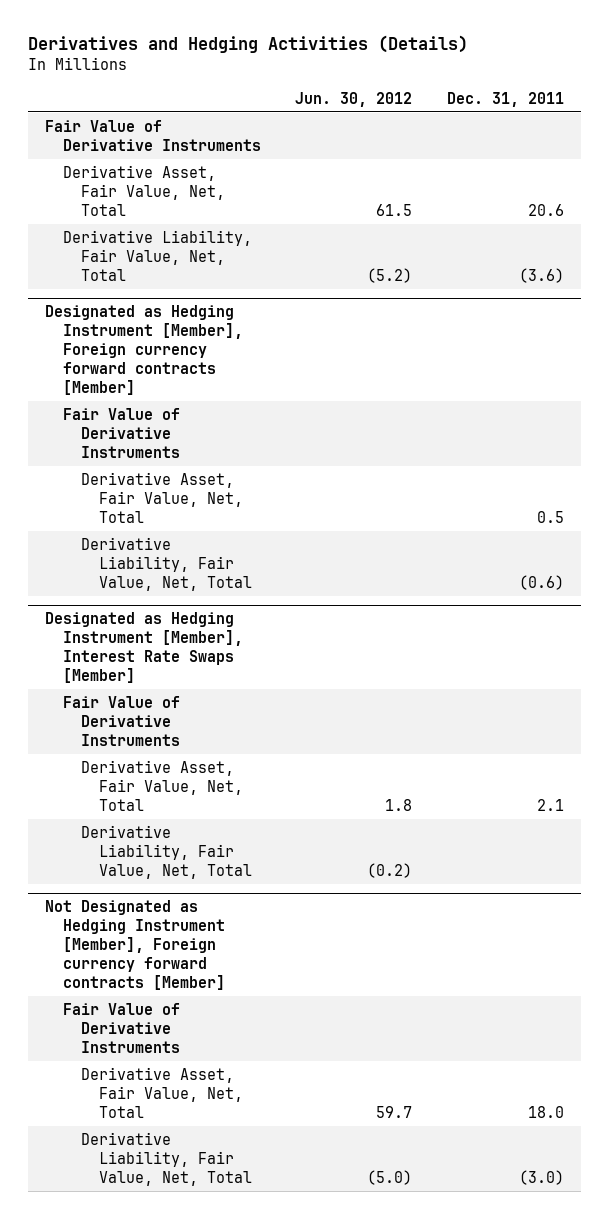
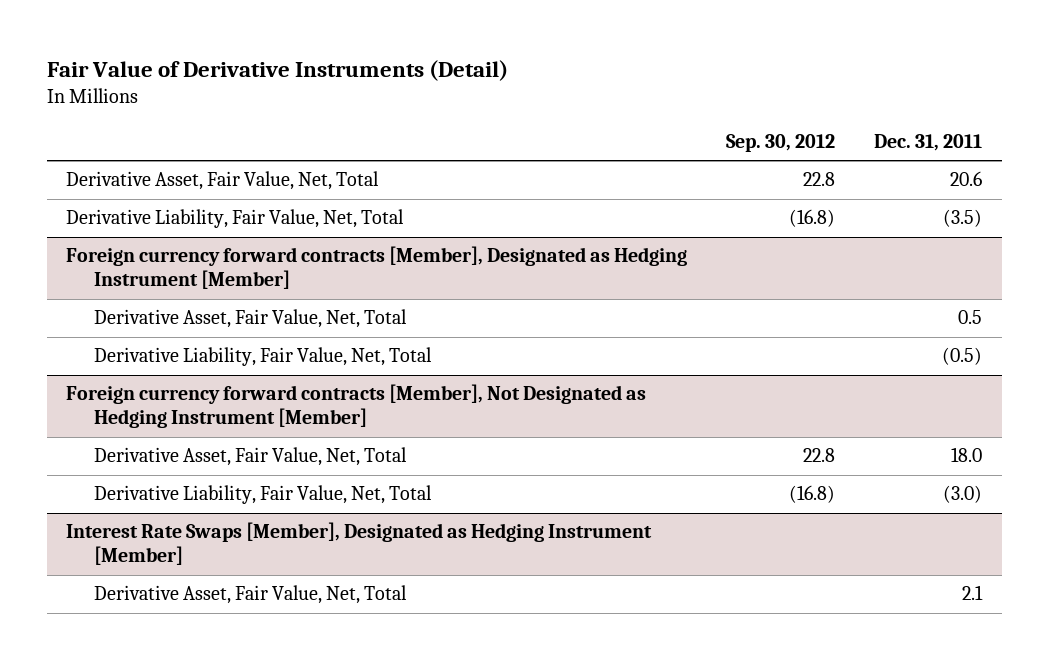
[27,35,468,54] Derivatives and Hedging Activities (Details) -> [46,59,508,81] Fair Value of Derivative Instruments (Detail)
[295,91,413,107] Jun. 30, 2012 -> none
none -> [726,133,836,152] Sep. 30, 2012
[44,120,261,151] Fair Value of Derivative Instruments -> none
[62,408,180,458] Fair Value of Derivative Instruments -> none
[518,267,564,283] (3.6) -> [943,209,983,228] (3.5)
[44,305,243,395] Designated as Hedging Instrument [Member], Foreign currency forward contracts [Member] -> [66,246,688,290] Foreign currency forward contracts [Member], Designated as Hedging Instrument [Member]
[44,612,243,683] Designated as Hedging Instrument [Member], Interest Rate Swaps [Member] -> none
[62,696,180,746] Fair Value of Derivative Instruments -> none
[80,760,244,811] Derivative Asset, Fair Value, Net, Total -> none
[80,825,253,879] Derivative Liability, Fair Value, Net, Total -> none
[62,1003,180,1053] Fair Value of Derivative Instruments -> none
[518,574,564,590] (0.6) -> [942,347,983,366] (0.5)
[44,900,225,990] Not Designated as Hedging Instrument [Member], Foreign currency forward contracts [Member] -> [66,384,647,429] Foreign currency forward contracts [Member], Not Designated as Hedging Instrument [Member]
none -> [66,522,653,566] Interest Rate Swaps [Member], Designated as Hedging Instrument [Member]
none -> [93,585,407,605] Derivative Asset, Fair Value, Net, Total

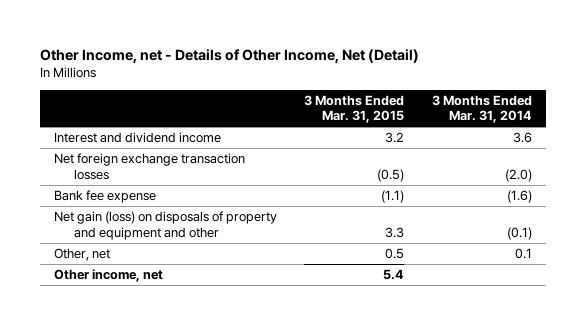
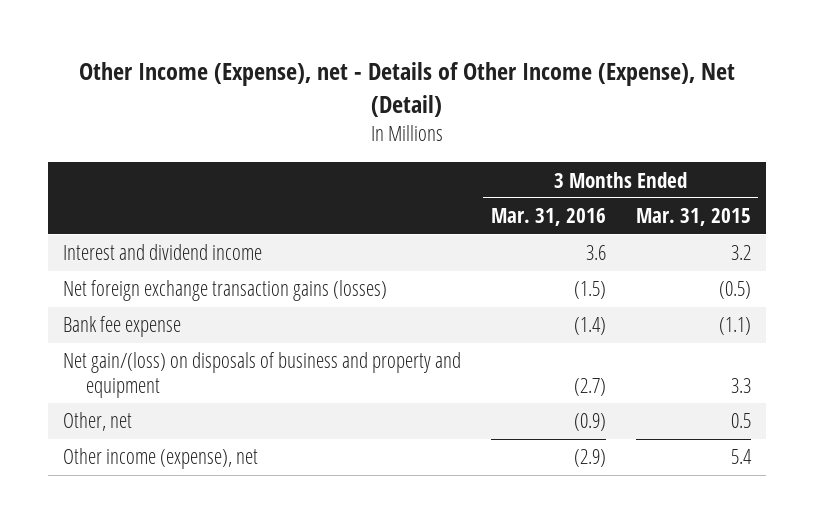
[40,48,420,63] Other Income, net - Details of Other Income, Net (Detail) -> [78,62,735,117] Other Income (Expense), net - Details of Other Income (Expense), Net (Detail)
[432,94,533,124] 3 Months Ended Mar. 31, 2014 -> none
none -> [490,208,606,227] Mar. 31, 2016
[53,152,245,180] Net foreign exchange transaction losses -> [62,280,387,302] Net foreign exchange transaction gains (losses)
[53,210,277,240] Net gain (loss) on disposals of property and equipment and other -> [62,352,461,398] Net gain/(loss) on disposals of business and property and equipment
[53,268,163,282] Other income, net -> [62,448,258,470] Other income (expense), net

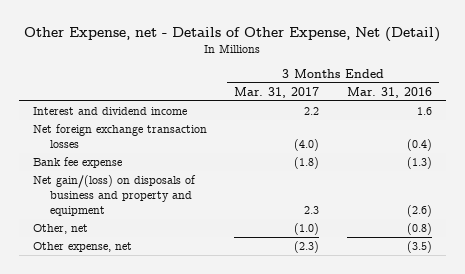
[78,62,735,117] Other Income (Expense), net - Details of Other Income (Expense), Net (Detail) -> [24,27,441,43] Other Expense, net - Details of Other Expense, Net (Detail)
[635,208,751,227] Mar. 31, 2015 -> none
none -> [234,86,320,98] Mar. 31, 2017
[585,245,606,261] 3.6 -> [417,107,433,116] 1.6
[62,280,387,302] Net foreign exchange transaction gains (losses) -> [32,124,207,149] Net foreign exchange transaction losses
[573,281,606,300] (1.5) -> [407,139,433,152] (0.4)
[573,317,606,336] (1.4) -> [407,157,433,170] (1.3)
[573,377,606,396] (2.7) -> [407,205,433,218] (2.6)
[573,413,606,432] (0.9) -> [407,223,433,236] (0.8)
[62,448,258,470] Other income (expense), net -> [32,242,132,253] Other expense, net
[573,449,606,468] (2.9) -> [407,241,433,254] (3.5)

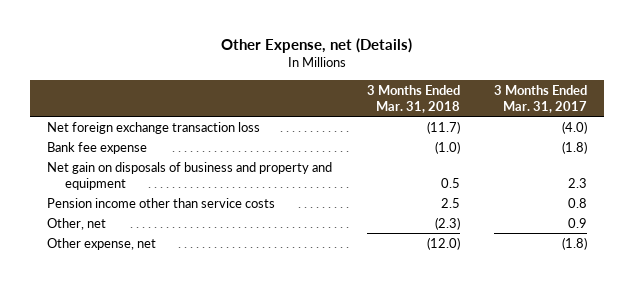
[24,27,441,43] Other Expense, net - Details of Other Expense, Net (Detail) -> [221,37,413,53] Other Expense, net (Details)
[347,86,433,98] Mar. 31, 2016 -> none
none -> [366,84,460,113] 3 Months Ended Mar. 31, 2018
[32,107,187,116] Interest and dividend income -> none
[32,124,207,149] Net foreign exchange transaction losses -> [47,121,261,134] Net foreign exchange transaction loss
[32,175,196,217] Net gain/(loss) on disposals of business and property and equipment -> [47,161,333,190] Net gain on disposals of business and property and equipment
none -> [47,197,276,208] Pension income other than service costs
[294,223,320,236] (1.0) -> [567,217,587,228] 0.9
[294,241,320,254] (2.3) -> [561,236,587,250] (1.8)

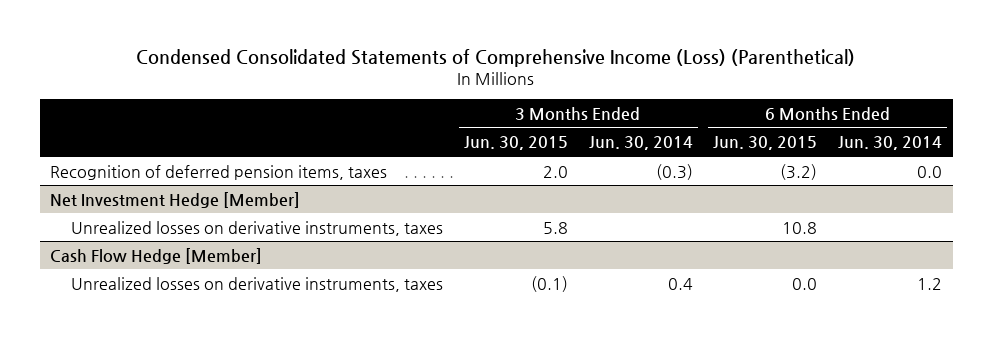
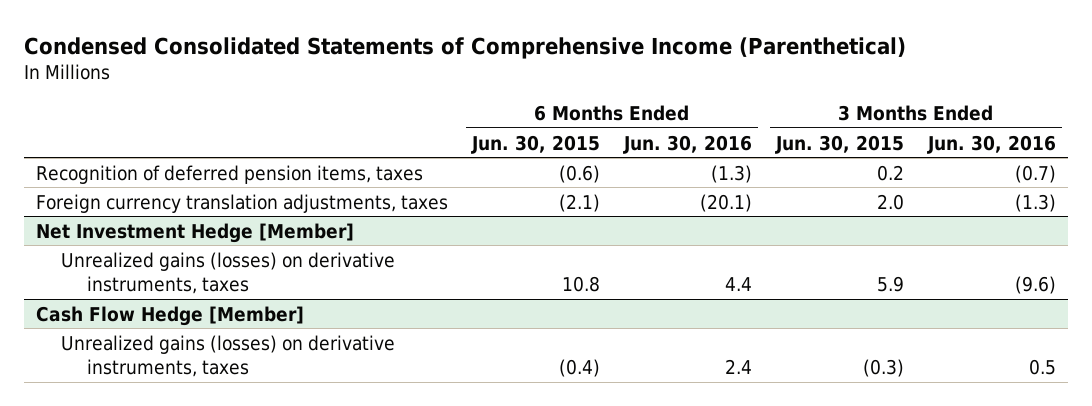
[136,49,856,68] Condensed Consolidated Statements of Comprehensive Income (Loss) (Parenthetical) -> [23,36,906,59] Condensed Consolidated Statements of Comprehensive Income (Parenthetical)
[588,136,693,151] Jun. 30, 2014 -> none
[838,136,943,151] Jun. 30, 2014 -> none
none -> [623,134,753,154] Jun. 30, 2016
none -> [927,134,1057,154] Jun. 30, 2016
[542,165,568,178] 2.0 -> [877,164,905,181] 0.2
[780,163,818,180] (3.2) -> [559,164,601,183] (0.6)
none -> [35,193,448,213] Foreign currency translation adjustments, taxes
[71,220,444,236] Unrealized losses on derivative instruments, taxes -> [61,251,396,295] Unrealized gains (losses) on derivative instruments, taxes
[542,221,568,234] 5.8 -> [877,276,905,293] 5.9
[71,276,444,292] Unrealized losses on derivative instruments, taxes -> [61,334,396,378] Unrealized gains (losses) on derivative instruments, taxes
[530,275,568,292] (0.1) -> [863,359,905,378] (0.3)
[792,277,818,290] 0.0 -> [559,359,601,378] (0.4)

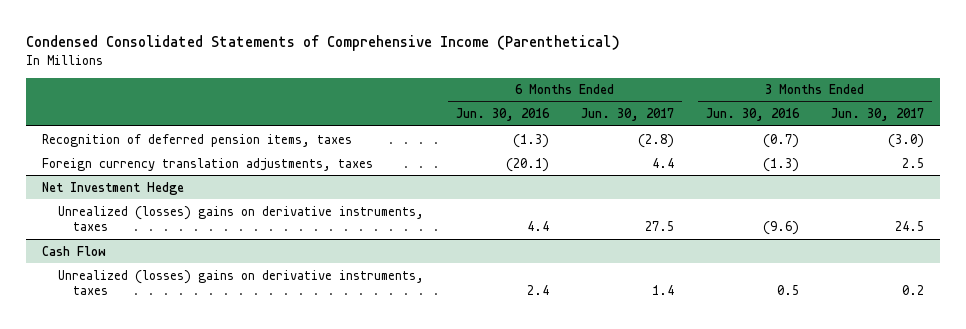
[471,134,601,154] Jun. 30, 2015 -> none
[775,134,905,154] Jun. 30, 2015 -> none
none -> [580,108,674,122] Jun. 30, 2017
none -> [830,108,924,122] Jun. 30, 2017
[35,222,354,243] Net Investment Hedge [Member] -> [42,181,185,195] Net Investment Hedge
[61,251,396,295] Unrealized gains (losses) on derivative instruments, taxes -> [57,205,424,232] Unrealized (losses) gains on derivative instruments, taxes
[35,305,304,326] Cash Flow Hedge [Member] -> [42,245,107,256] Cash Flow
[61,334,396,378] Unrealized gains (losses) on derivative instruments, taxes -> [57,269,424,296] Unrealized (losses) gains on derivative instruments, taxes

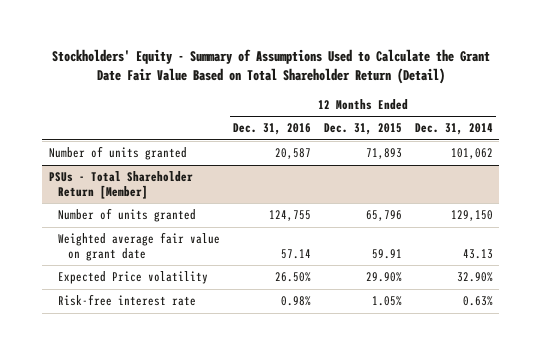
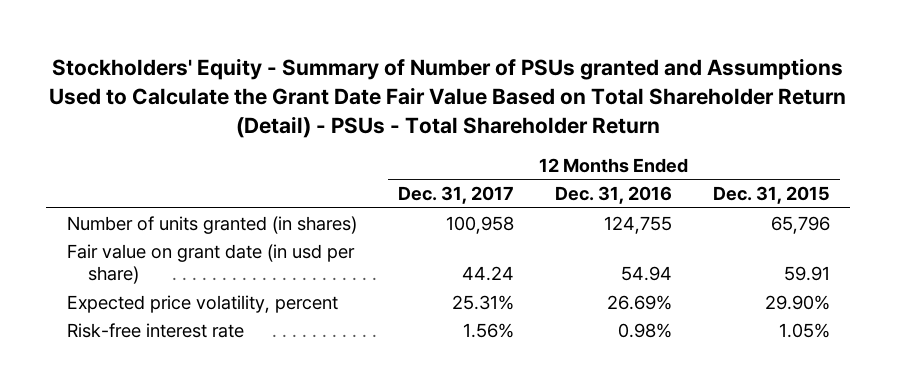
[51,49,490,85] Stockholders' Equity - Summary of Assumptions Used to Calculate the Grant Date Fair Value Based on Total Shareholder Return (Detail) -> [49,58,847,138] Stockholders' Equity - Summary of Number of PSUs granted and Assumptions Used to Calculate the Grant Date Fair Value Based on Total Shareholder Return (Detail) - PSUs - Total Shareholder Return
[414,123,493,136] Dec. 31, 2014 -> none
none -> [397,186,514,205] Dec. 31, 2017
[48,171,193,199] PSUs - Total Shareholder Return [Member] -> none
[58,208,197,223] Number of units granted -> none
[48,146,187,161] Number of units granted -> [66,215,357,234] Number of units granted (in shares)
[275,148,312,160] 20,587 -> [603,215,672,234] 124,755
[366,148,403,160] 71,893 -> [770,215,830,234] 65,796
[58,232,221,261] Weighted average fair value on grant date -> [66,243,355,285] Fair value on grant date (in usd per share)
[281,248,312,259] 57.14 -> [620,266,672,282] 54.94
[58,271,209,285] Expected Price volatility -> [66,294,338,313] Expected price volatility, percent
[275,272,312,283] 26.50% -> [606,294,672,310] 26.69%

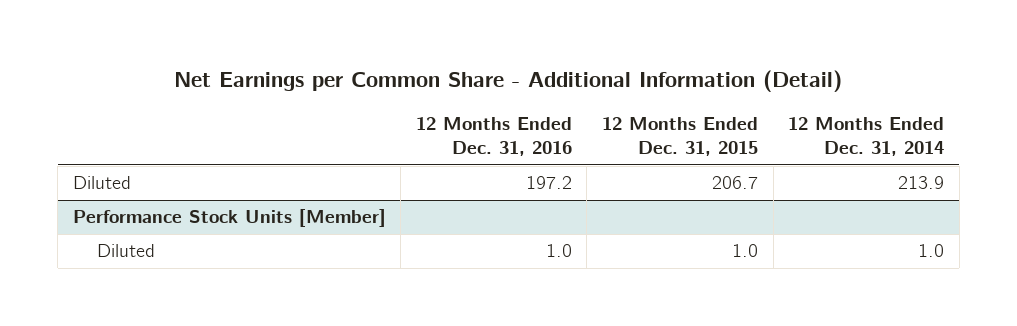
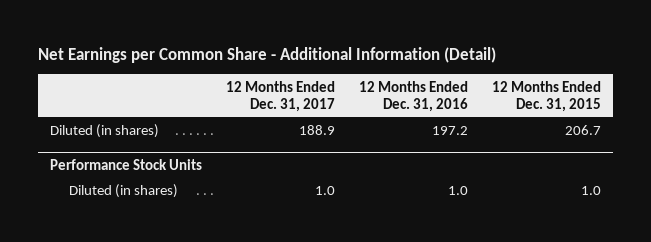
[788,116,945,157] 12 Months Ended Dec. 31, 2014 -> none
none -> [225,80,335,112] 12 Months Ended Dec. 31, 2017
[72,176,131,190] Diluted -> [49,124,159,139] Diluted (in shares)
[72,209,386,228] Performance Stock Units [Member] -> [49,158,202,170] Performance Stock Units
[96,244,155,258] Diluted -> [69,184,179,199] Diluted (in shares)

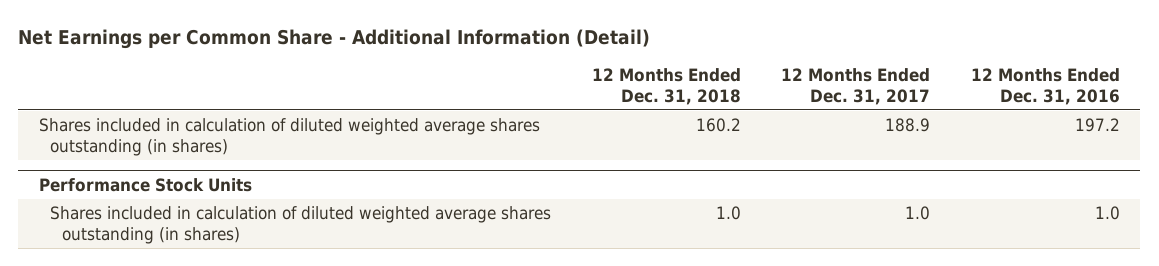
[491,80,601,112] 12 Months Ended Dec. 31, 2015 -> none
none -> [591,68,741,105] 12 Months Ended Dec. 31, 2018
[49,124,159,139] Diluted (in shares) -> [38,118,540,156] Shares included in calculation of diluted weighted average shares outstanding (in shares)
[69,184,179,199] Diluted (in shares) -> [50,206,552,244] Shares included in calculation of diluted weighted average shares outstanding (in shares)

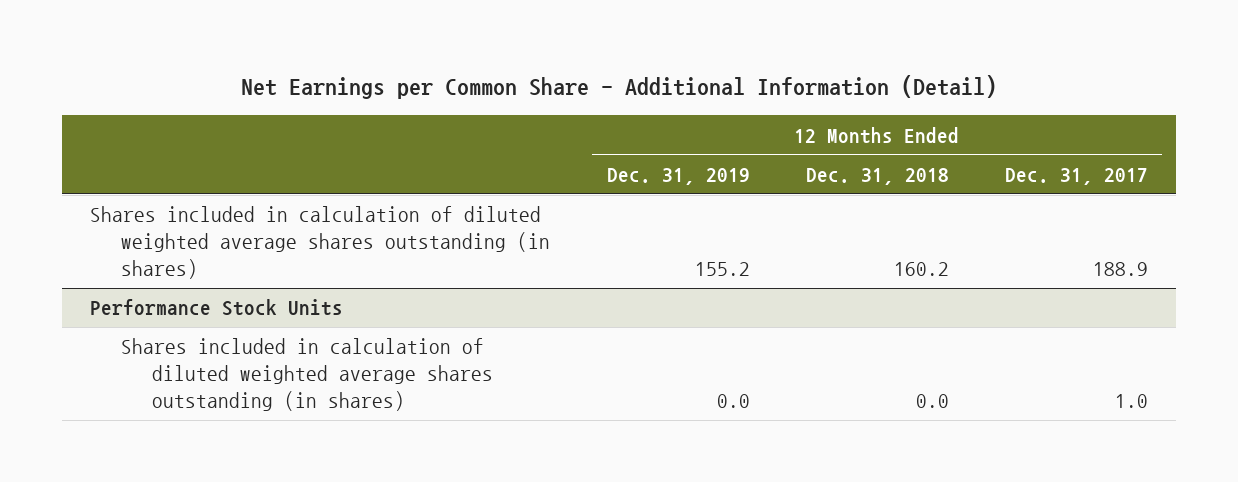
[970,68,1120,105] 12 Months Ended Dec. 31, 2016 -> none
none -> [606,167,750,185] Dec. 31, 2019
[715,206,741,221] 1.0 -> [915,394,949,409] 0.0

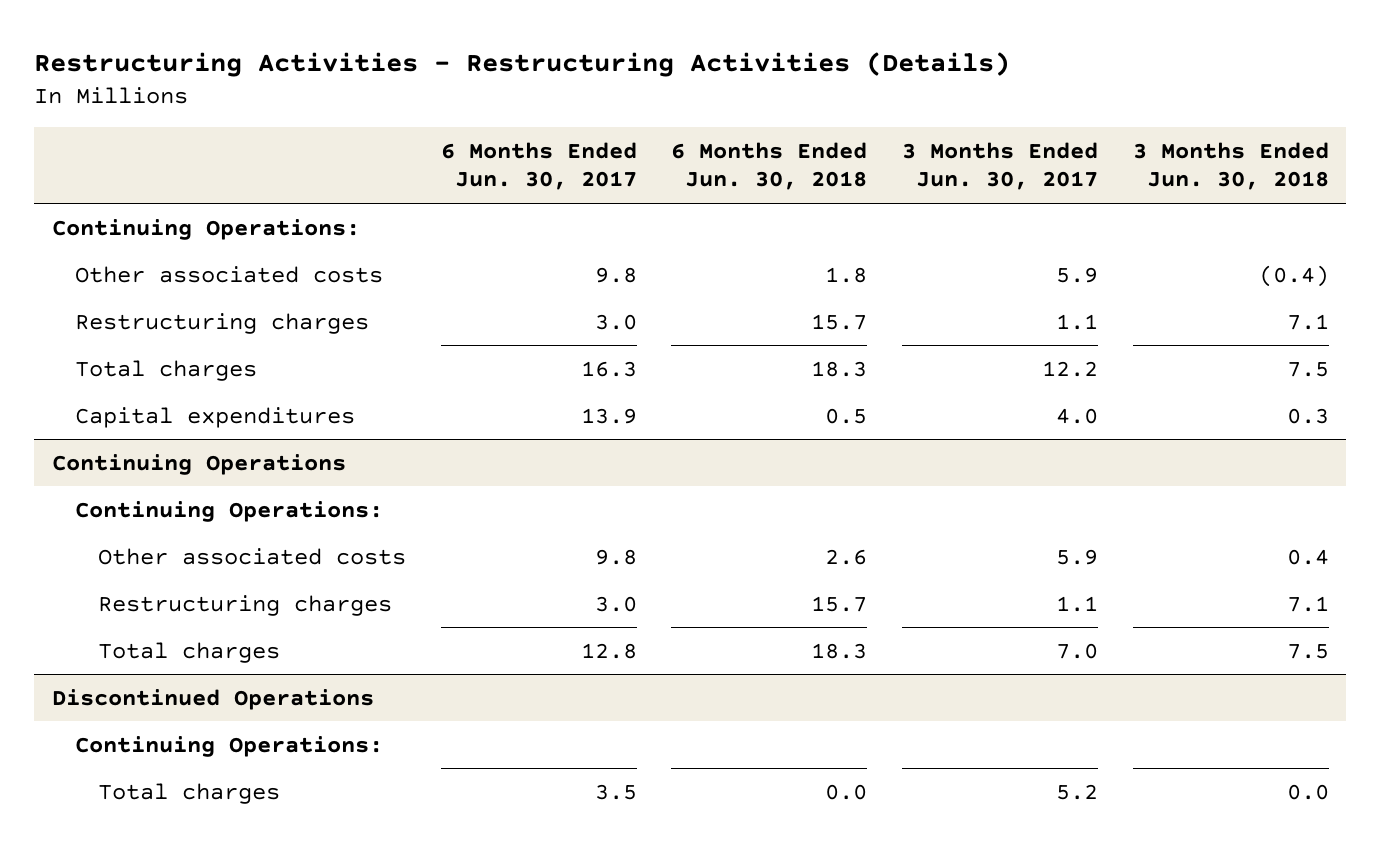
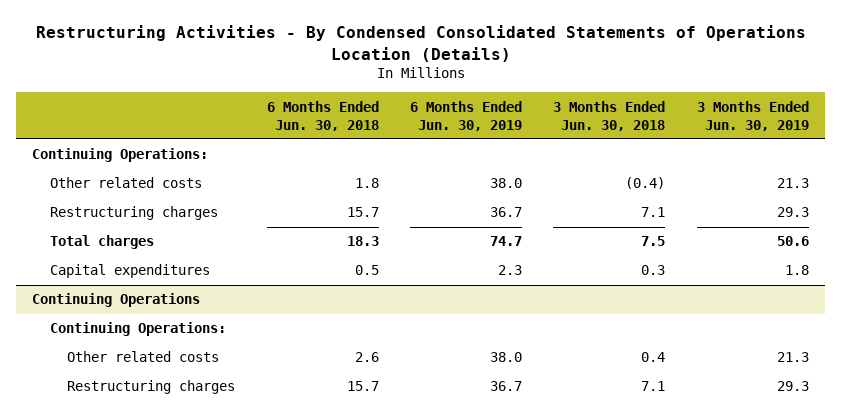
[34,52,1011,78] Restructuring Activities - Restructuring Activities (Details) -> [35,25,806,62] Restructuring Activities - By Condensed Consolidated Statements of Operations Location (Details)
[440,141,637,191] 6 Months Ended Jun. 30, 2017 -> none
[901,141,1098,191] 3 Months Ended Jun. 30, 2017 -> none
none -> [410,100,523,131] 6 Months Ended Jun. 30, 2019
none -> [696,100,809,131] 3 Months Ended Jun. 30, 2019
[74,265,383,283] Other associated costs -> [49,177,202,189] Other related costs
[97,547,406,565] Other associated costs -> [67,351,220,363] Other related costs
[97,641,280,663] Total charges -> none
[51,688,374,710] Discontinued Operations -> none
[74,735,383,757] Continuing Operations: -> none
[97,782,280,804] Total charges -> none

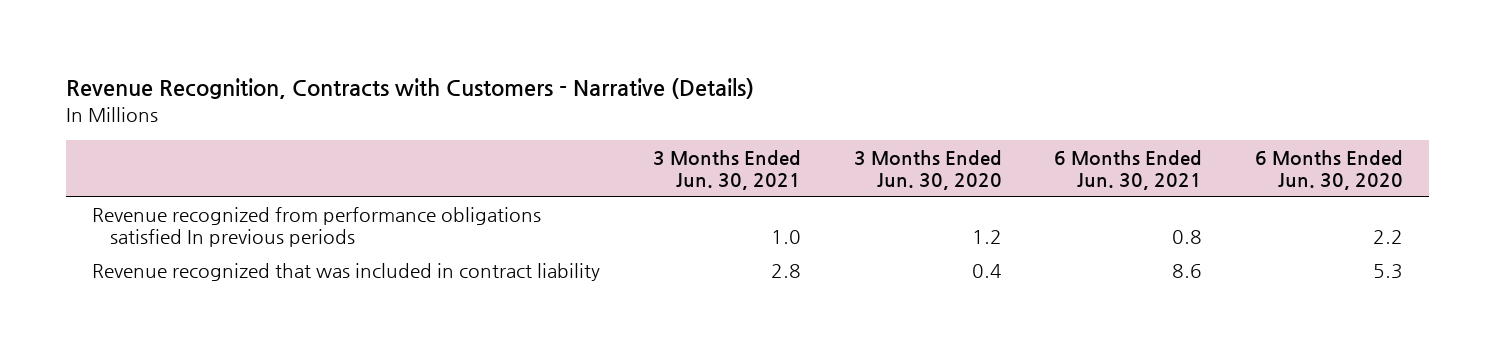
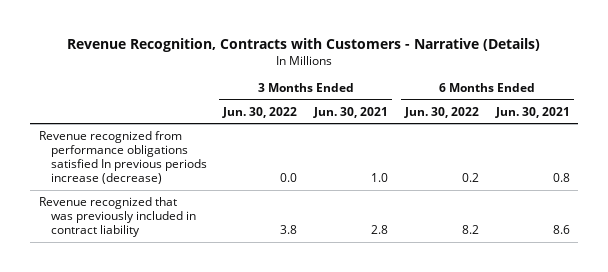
[853,149,1002,191] 3 Months Ended Jun. 30, 2020 -> none
[1255,149,1404,191] 6 Months Ended Jun. 30, 2020 -> none
none -> [222,106,298,118] Jun. 30, 2022
none -> [403,106,479,118] Jun. 30, 2022
[92,206,542,248] Revenue recognized from performance obligations satisfied In previous periods -> [38,130,207,185] Revenue recognized from performance obligations satisfied In previous periods increase (decrease)
[92,262,601,281] Revenue recognized that was included in contract liability -> [38,196,196,238] Revenue recognized that was previously included in contract liability

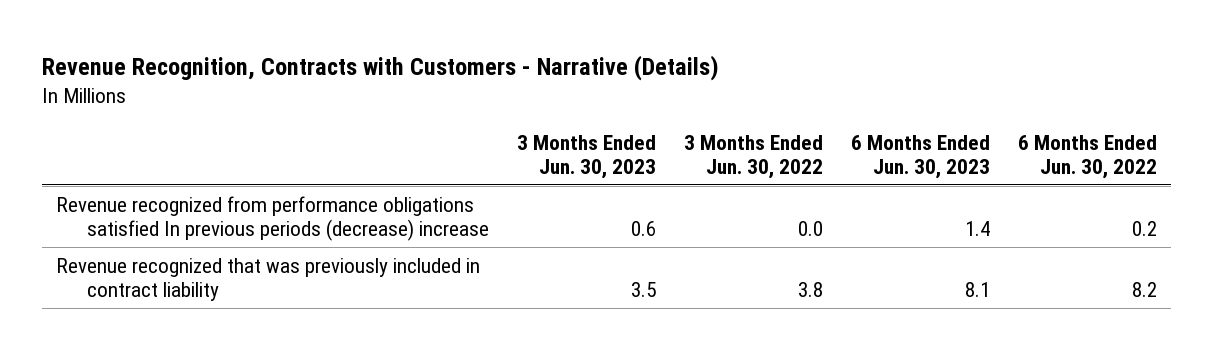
[313,106,389,118] Jun. 30, 2021 -> none
[494,106,570,118] Jun. 30, 2021 -> none
none -> [517,134,657,179] 3 Months Ended Jun. 30, 2023
none -> [850,134,990,179] 6 Months Ended Jun. 30, 2023
[38,130,207,185] Revenue recognized from performance obligations satisfied In previous periods increase (decrease) -> [55,195,490,242] Revenue recognized from performance obligations satisfied In previous periods (decrease) increase

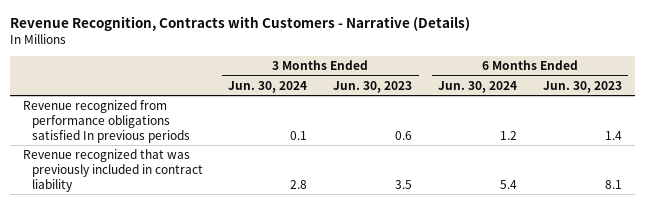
[683,134,823,179] 3 Months Ended Jun. 30, 2022 -> none
[1017,134,1157,179] 6 Months Ended Jun. 30, 2022 -> none
none -> [228,80,308,93] Jun. 30, 2024
none -> [438,80,518,93] Jun. 30, 2024
[55,195,490,242] Revenue recognized from performance obligations satisfied In previous periods (decrease) increase -> [22,100,190,143] Revenue recognized from performance obligations satisfied In previous periods

